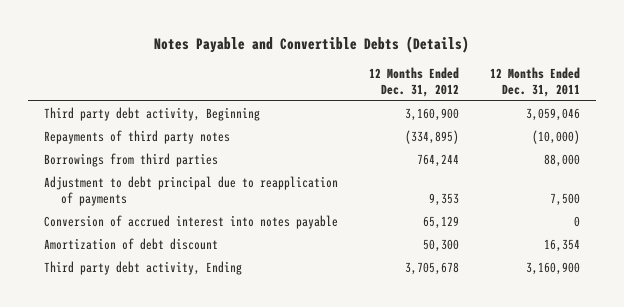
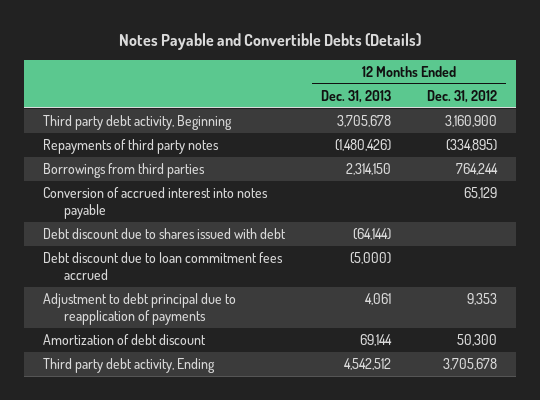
[490,67,581,97] 12 Months Ended Dec. 31, 2011 -> none
none -> [320,89,391,103] Dec. 31, 2013
none -> [42,228,286,240] Debt discount due to shares issued with debt
none -> [42,252,283,280] Debt discount due to loan commitment fees accrued
[43,176,338,206] Adjustment to debt principal due to reapplication of payments -> [42,293,236,325] Adjustment to debt principal due to reapplication of payments

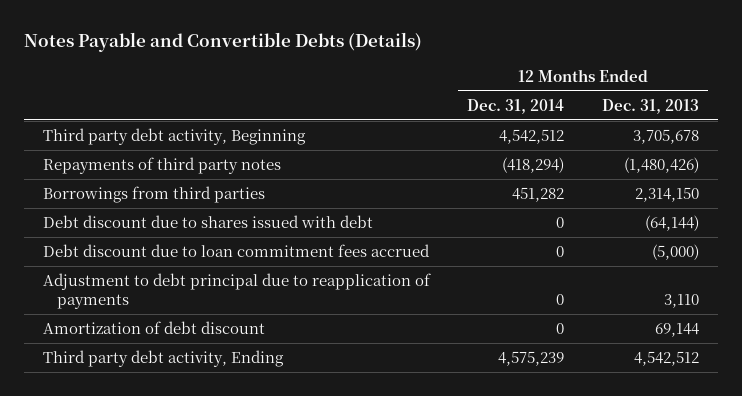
[427,89,498,103] Dec. 31, 2012 -> none
none -> [467,98,565,114] Dec. 31, 2014
[42,187,268,219] Conversion of accrued interest into notes payable -> none
[364,293,391,306] 4,061 -> [664,294,700,309] 3,110

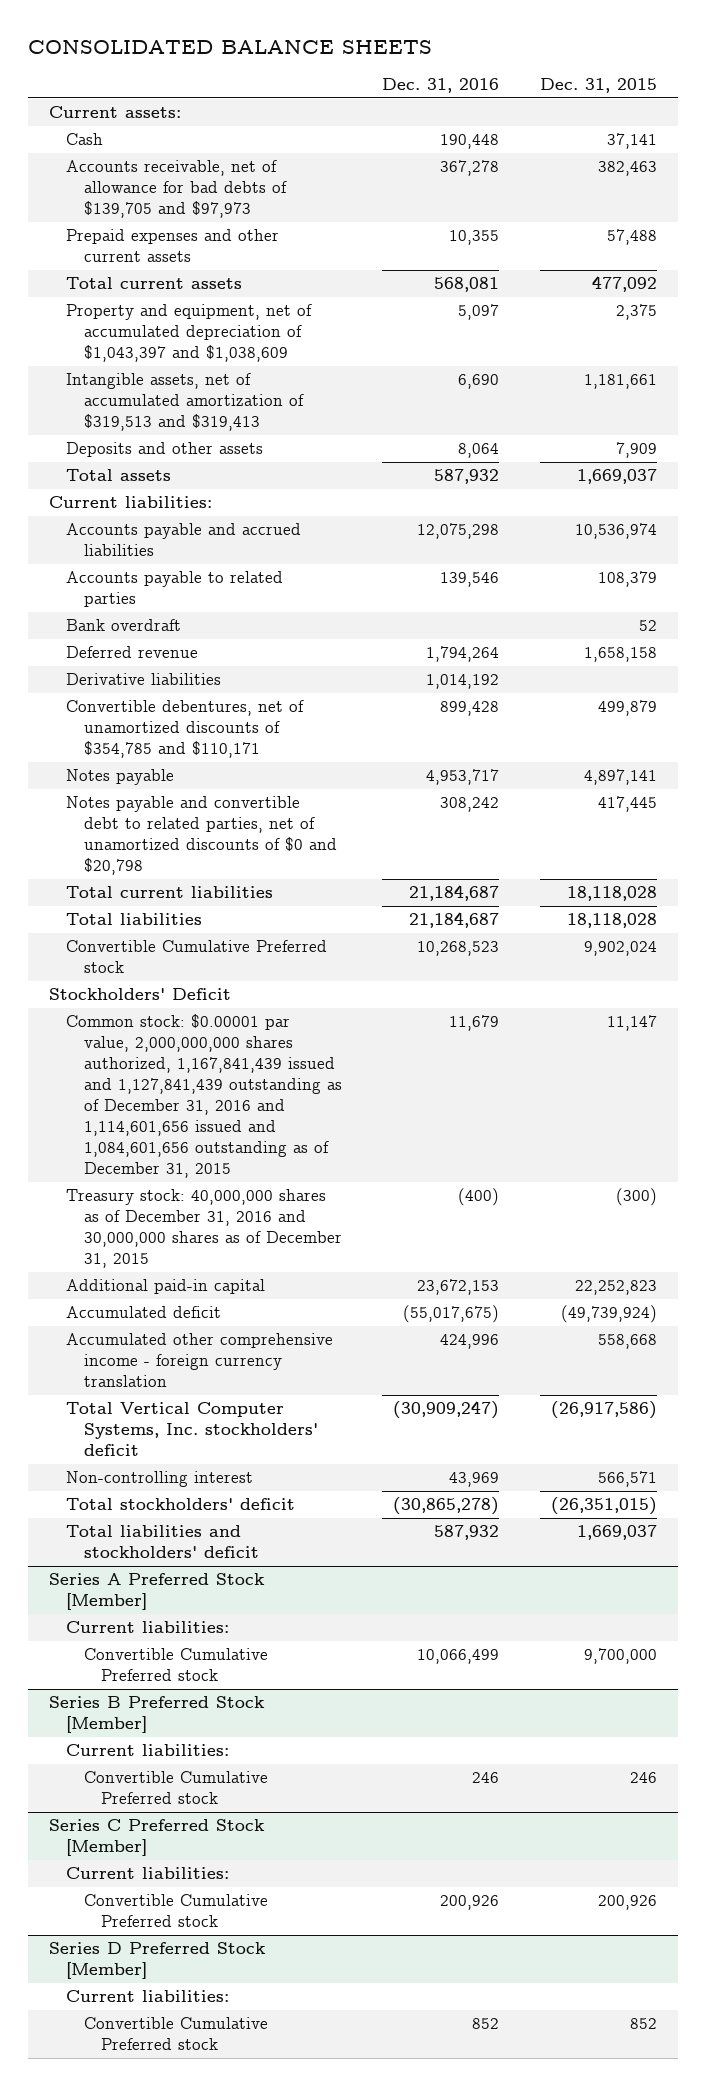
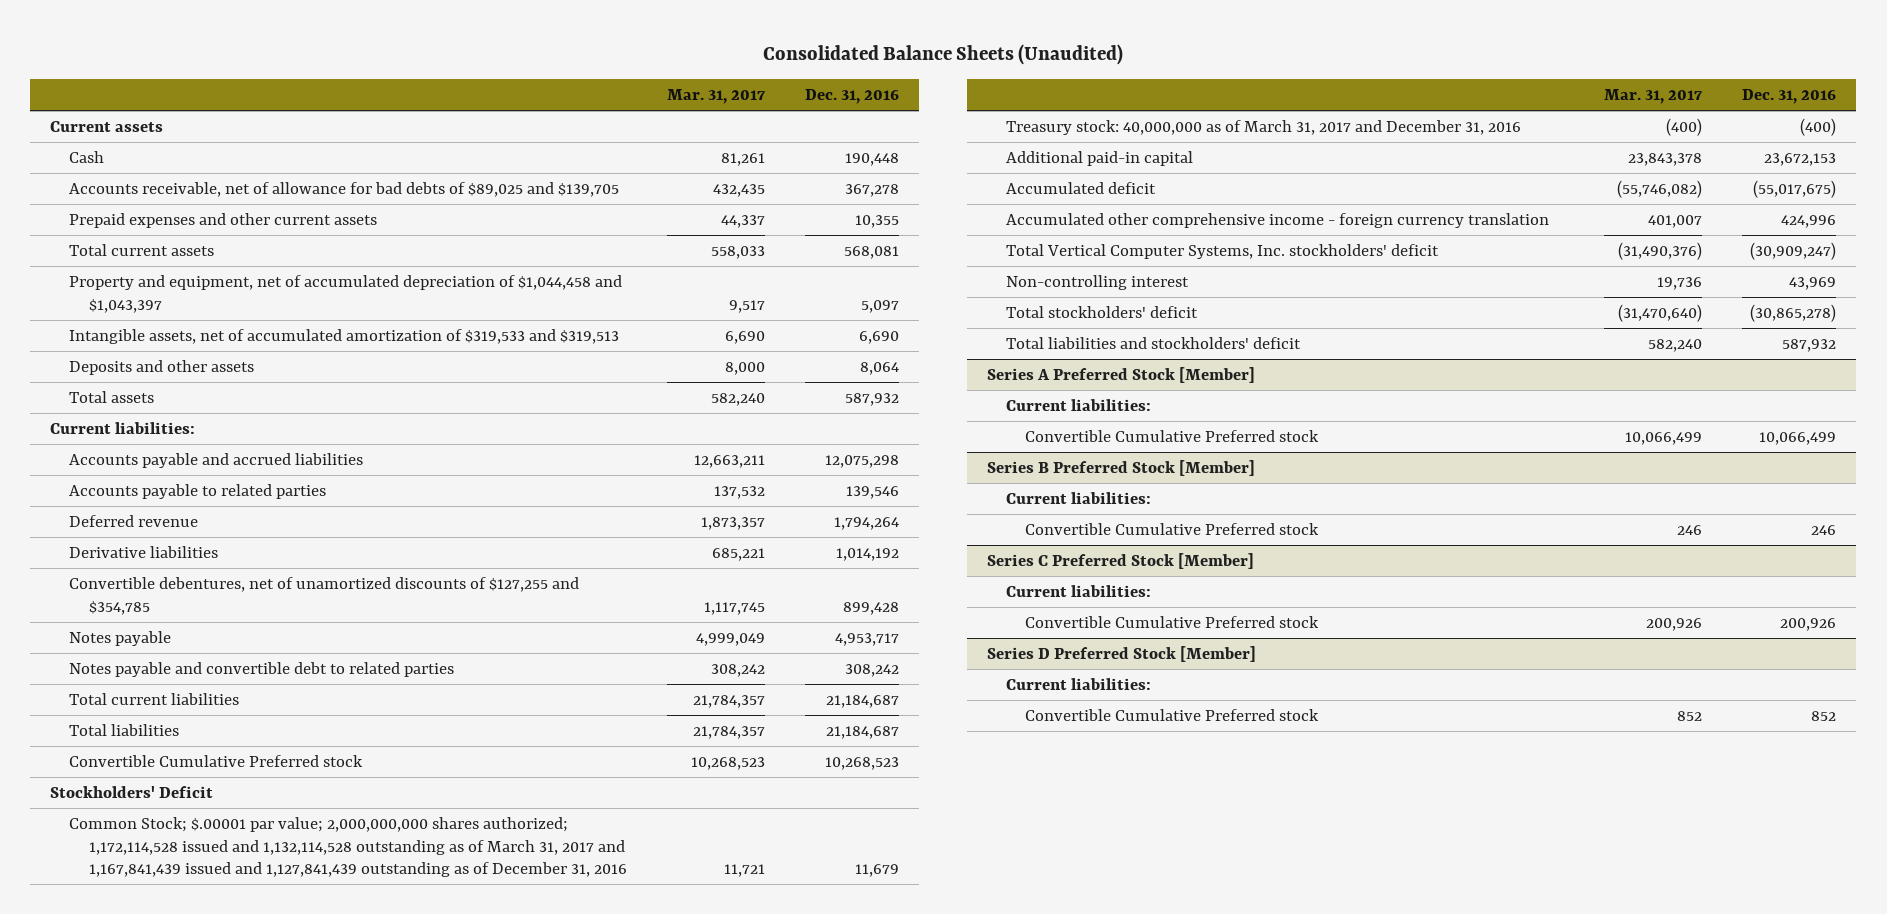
[28,40,433,55] CONSOLIDATED BALANCE SHEETS -> [763,43,1124,65] Consolidated Balance Sheets (Unaudited)
[540,78,658,94] Dec. 31, 2015 -> none
none -> [666,89,765,105] Mar. 31, 2017
[48,106,181,119] Current assets: -> [50,121,164,133] Current assets
[66,160,287,219] Accounts receivable, net of allowance for bad debts of $139,705 and $97,973 -> [69,182,620,198] Accounts receivable, net of allowance for bad debts of $89,025 and $139,705
[66,304,313,363] Property and equipment, net of accumulated depreciation of $1,043,397 and $1,038,609 -> [69,275,623,313] Property and equipment, net of accumulated depreciation of $1,044,458 and $1,043,397
[66,373,304,432] Intangible assets, net of accumulated amortization of $319,513 and $319,413 -> [69,329,620,345] Intangible assets, net of accumulated amortization of $319,533 and $319,513
[66,619,182,632] Bank overdraft -> none
[66,700,305,759] Convertible debentures, net of unamortized discounts of $354,785 and $110,171 -> [69,577,580,615] Convertible debentures, net of unamortized discounts of $127,255 and $354,785
[66,796,337,876] Notes payable and convertible debt to related parties, net of unamortized discounts of $0 and $20,798 -> [69,662,455,678] Notes payable and convertible debt to related parties
[66,1014,342,1179] Common stock: $0.00001 par value, 2,000,000,000 shares authorized, 1,167,841,439 issued and 1,127,841,439 outstanding as of December 31, 2016 and 1,114,601,656 issued and 1,084,601,656 outstanding as of December 31, 2015 -> [69,817,627,877] Common Stock; $.00001 par value; 2,000,000,000 shares authorized; 1,172,114,528 issued and 1,132,114,528 outstanding as of March 31, 2017 and 1,167,841,439 issued and 1,127,841,439 outstanding as of December 31, 2016
[66,1189,342,1269] Treasury stock: 40,000,000 shares as of December 31, 2016 and 30,000,000 shares as of December 31, 2015 -> [1006,120,1522,136] Treasury stock: 40,000,000 as of March 31, 2017 and December 31, 2016

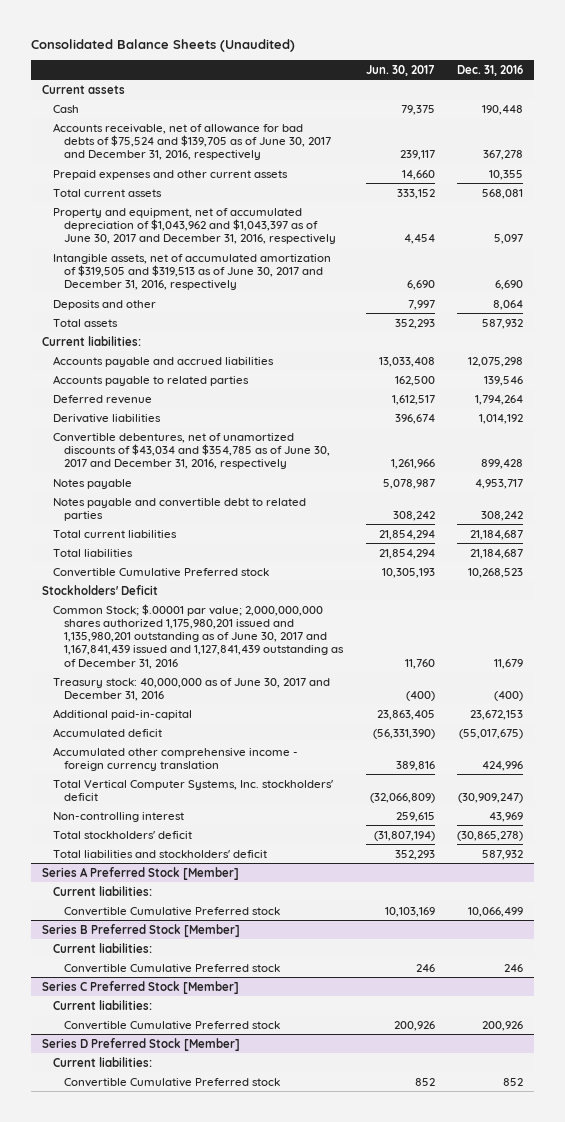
[666,89,765,105] Mar. 31, 2017 -> none
none -> [365,64,435,76] Jun. 30, 2017
[69,182,620,198] Accounts receivable, net of allowance for bad debts of $89,025 and $139,705 -> [53,122,332,161] Accounts receivable, net of allowance for bad debts of $75,524 and $139,705 as of June 30, 2017 and December 31, 2016, respectively
[69,275,623,313] Property and equipment, net of accumulated depreciation of $1,044,458 and $1,043,397 -> [53,207,337,245] Property and equipment, net of accumulated depreciation of $1,043,962 and $1,043,397 as of June 30, 2017 and December 31, 2016, respectively
[69,329,620,345] Intangible assets, net of accumulated amortization of $319,533 and $319,513 -> [53,253,332,291] Intangible assets, net of accumulated amortization of $319,505 and $319,513 as of June 30, 2017 and December 31, 2016, respectively
[69,360,255,376] Deposits and other assets -> [53,299,157,310] Deposits and other
[69,577,580,615] Convertible debentures, net of unamortized discounts of $127,255 and $354,785 -> [53,432,331,470] Convertible debentures, net of unamortized discounts of $43,034 and $354,785 as of June 30, 2017 and December 31, 2016, respectively
[69,817,627,877] Common Stock; $.00001 par value; 2,000,000,000 shares authorized; 1,172,114,528 issued and 1,132,114,528 outstanding as of March 31, 2017 and 1,167,841,439 issued and 1,127,841,439 outstanding as of December 31, 2016 -> [53,603,345,669] Common Stock; $.00001 par value; 2,000,000,000 shares authorized 1,175,980,201 issued and 1,135,980,201 outstanding as of June 30, 2017 and 1,167,841,439 issued and 1,127,841,439 outstanding as of December 31, 2016
[1006,120,1522,136] Treasury stock: 40,000,000 as of March 31, 2017 and December 31, 2016 -> [53,677,331,701] Treasury stock: 40,000,000 as of June 30, 2017 and December 31, 2016
[1006,151,1194,167] Additional paid-in capital -> [53,708,193,720] Additional paid-in-capital

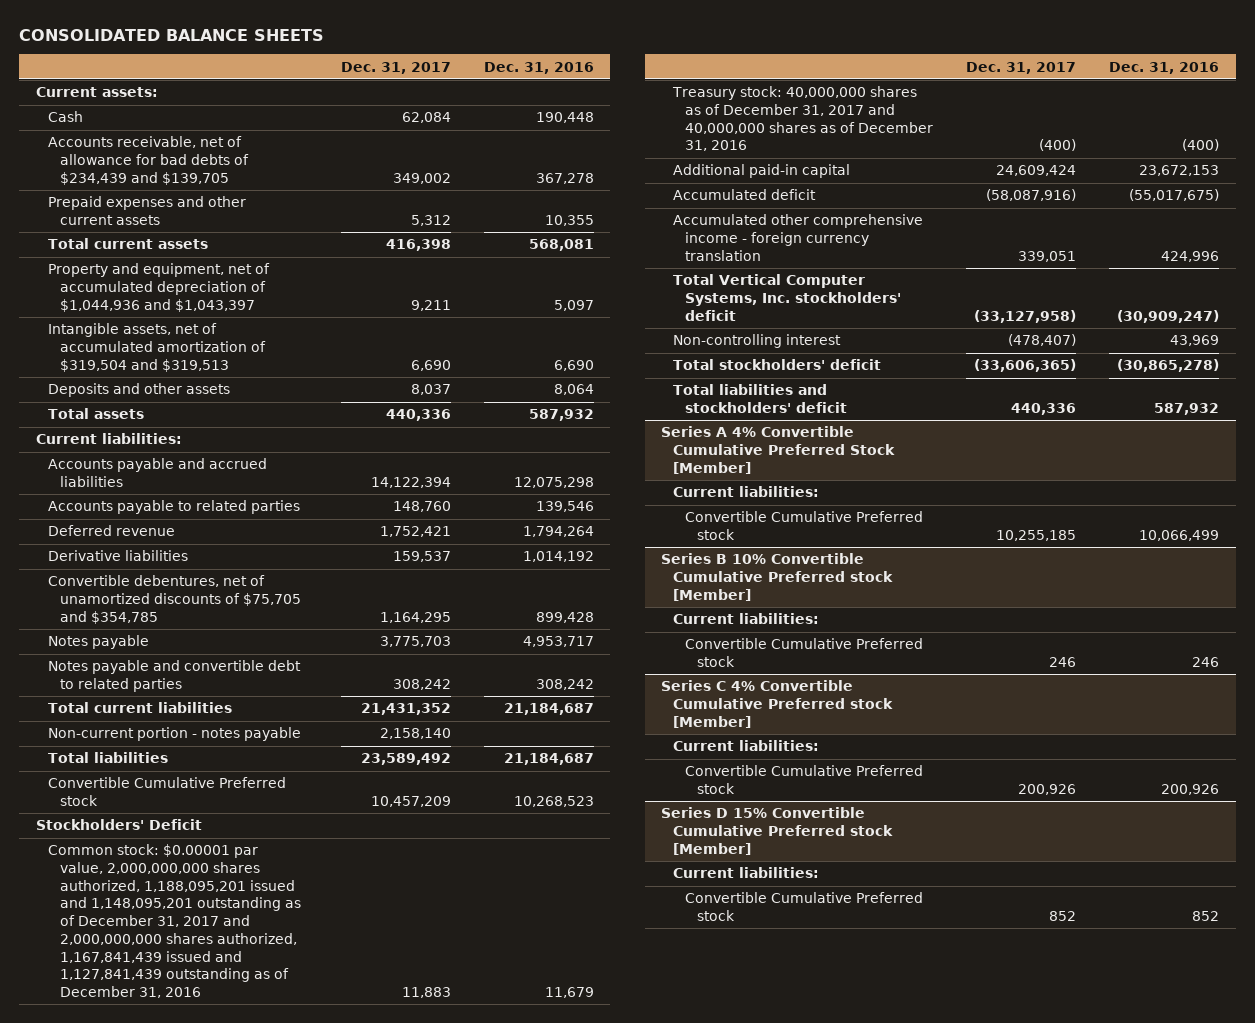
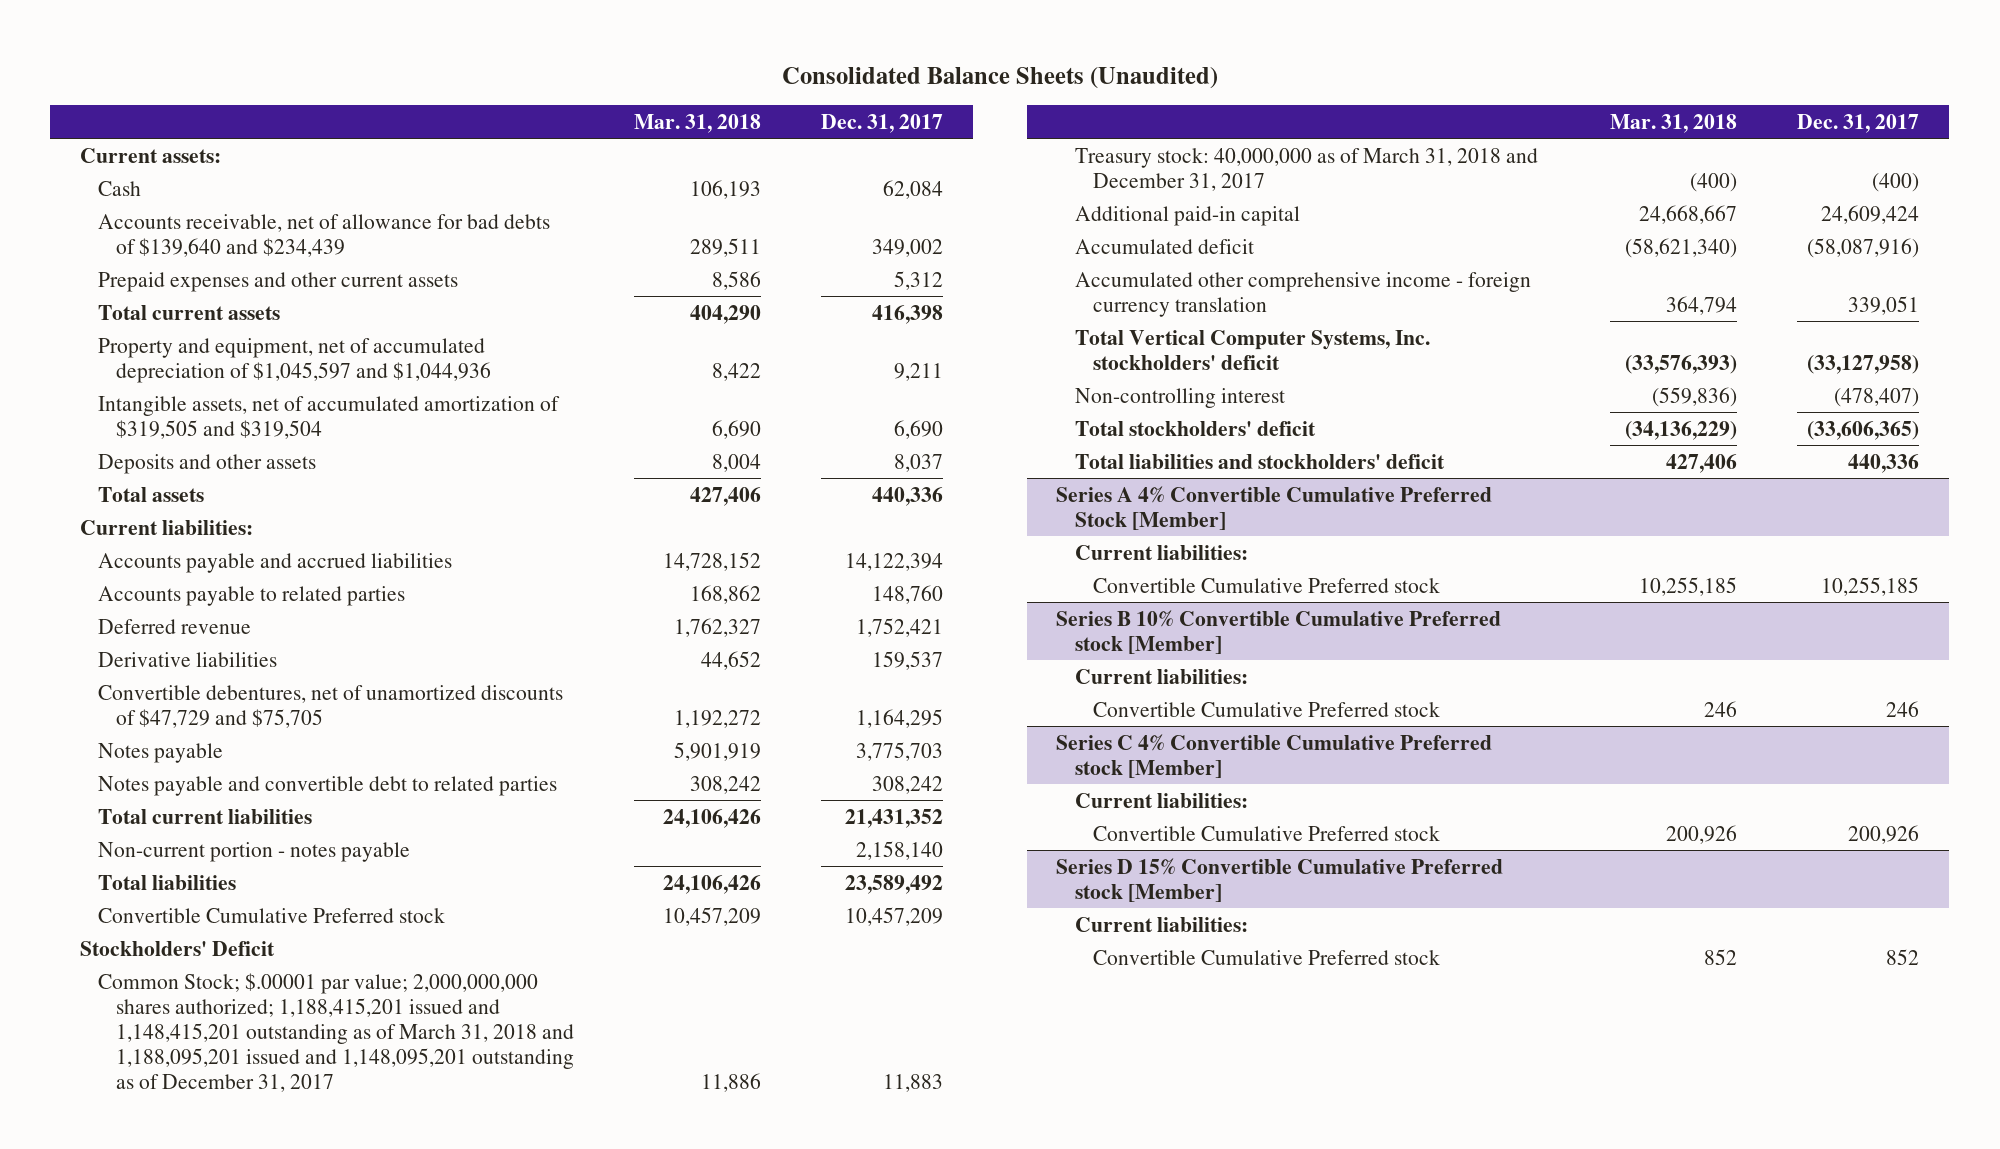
[19,28,325,41] CONSOLIDATED BALANCE SHEETS -> [781,66,1218,89] Consolidated Balance Sheets (Unaudited)
[483,61,594,74] Dec. 31, 2016 -> none
none -> [634,113,762,133] Mar. 31, 2018
[47,136,249,185] Accounts receivable, net of allowance for bad debts of $234,439 and $139,705 -> [98,213,551,257] Accounts receivable, net of allowance for bad debts of $139,640 and $234,439
[47,263,270,312] Property and equipment, net of accumulated depreciation of $1,044,936 and $1,043,397 -> [98,337,492,383] Property and equipment, net of accumulated depreciation of $1,045,597 and $1,044,936
[47,323,266,372] Intangible assets, net of accumulated amortization of $319,504 and $319,513 -> [98,395,561,439] Intangible assets, net of accumulated amortization of $319,505 and $319,504
[47,575,301,624] Convertible debentures, net of unamortized discounts of $75,705 and $354,785 -> [98,684,564,728] Convertible debentures, net of unamortized discounts of $47,729 and $75,705
[47,844,301,998] Common stock: $0.00001 par value, 2,000,000,000 shares authorized, 1,188,095,201 issued and 1,148,095,201 outstanding as of December 31, 2017 and 2,000,000,000 shares authorized, 1,167,841,439 issued and 1,127,841,439 outstanding as of December 31, 2016 -> [98,972,575,1093] Common Stock; $.00001 par value; 2,000,000,000 shares authorized; 1,188,415,201 issued and 1,148,415,201 outstanding as of March 31, 2018 and 1,188,095,201 issued and 1,148,095,201 outstanding as of December 31, 2017
[672,86,934,152] Treasury stock: 40,000,000 shares as of December 31, 2017 and 40,000,000 shares as of December 31, 2016 -> [1074,147,1538,191] Treasury stock: 40,000,000 as of March 31, 2018 and December 31, 2017

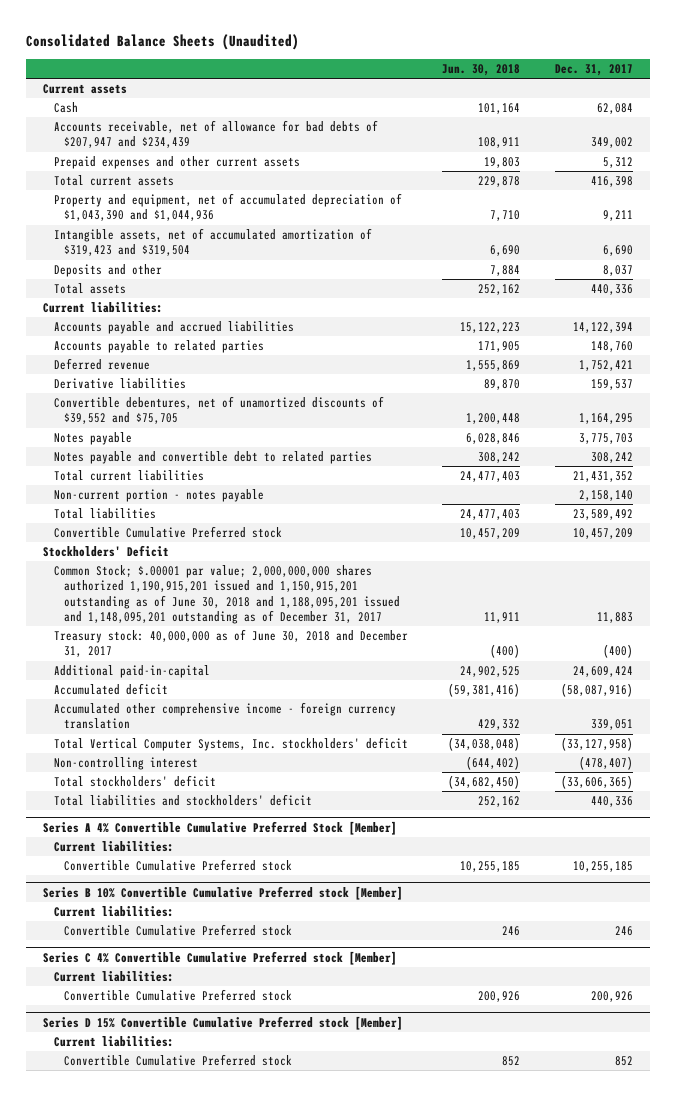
[634,113,762,133] Mar. 31, 2018 -> none
none -> [442,63,521,76] Jun. 30, 2018
[80,147,222,163] Current assets: -> [43,84,128,95] Current assets
[98,213,551,257] Accounts receivable, net of allowance for bad debts of $139,640 and $234,439 -> [53,120,378,149] Accounts receivable, net of allowance for bad debts of $207,947 and $234,439
[98,337,492,383] Property and equipment, net of accumulated depreciation of $1,045,597 and $1,044,936 -> [53,193,402,222] Property and equipment, net of accumulated depreciation of $1,043,390 and $1,044,936
[98,395,561,439] Intangible assets, net of accumulated amortization of $319,505 and $319,504 -> [53,228,372,257] Intangible assets, net of accumulated amortization of $319,423 and $319,504
[98,453,317,474] Deposits and other assets -> [53,264,162,278] Deposits and other
[98,684,564,728] Convertible debentures, net of unamortized discounts of $47,729 and $75,705 -> [53,396,384,425] Convertible debentures, net of unamortized discounts of $39,552 and $75,705
[98,972,575,1093] Common Stock; $.00001 par value; 2,000,000,000 shares authorized; 1,188,415,201 issued and 1,148,415,201 outstanding as of March 31, 2018 and 1,188,095,201 issued and 1,148,095,201 outstanding as of December 31, 2017 -> [53,565,401,624] Common Stock; $.00001 par value; 2,000,000,000 shares authorized 1,190,915,201 issued and 1,150,915,201 outstanding as of June 30, 2018 and 1,188,095,201 issued and 1,148,095,201 outstanding as of December 31, 2017
[1074,147,1538,191] Treasury stock: 40,000,000 as of March 31, 2018 and December 31, 2017 -> [53,629,408,658] Treasury stock: 40,000,000 as of June 30, 2018 and December 31, 2017
[1074,205,1300,226] Additional paid-in capital -> [53,665,210,679] Additional paid-in-capital

